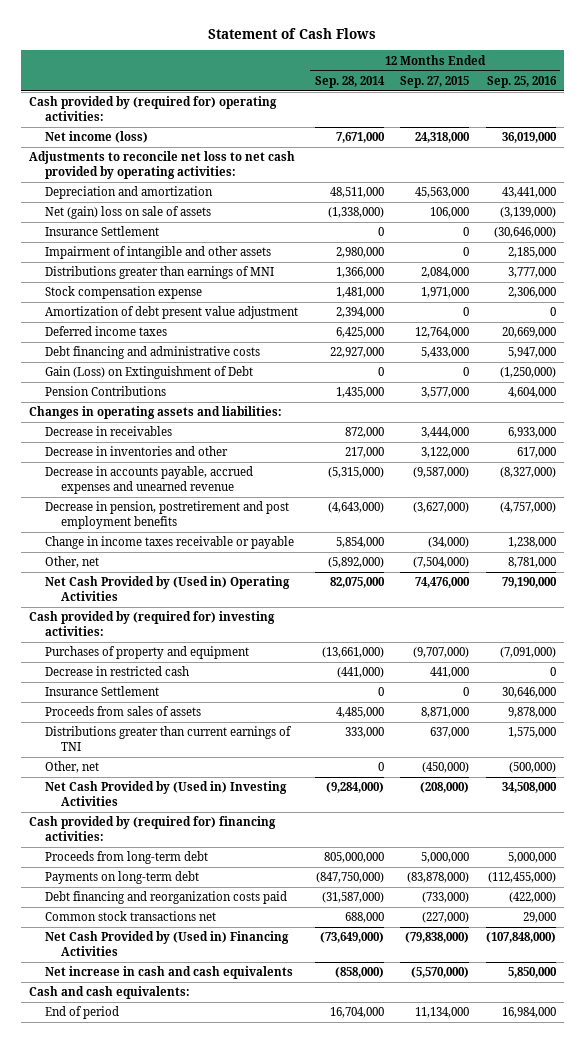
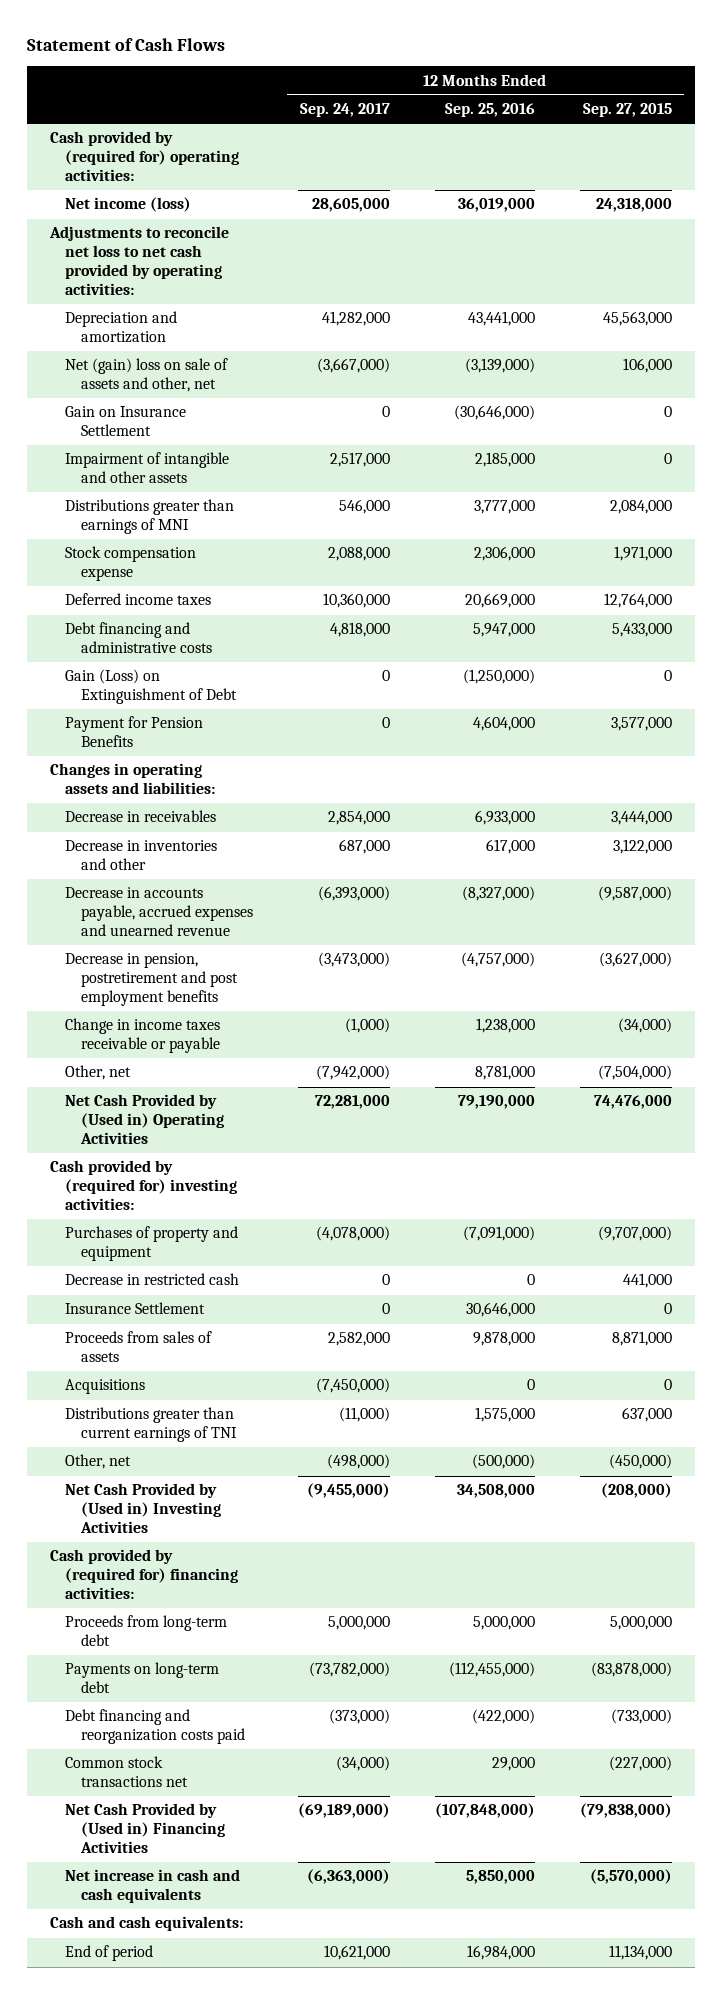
[314,75,385,88] Sep. 28, 2014 -> none
none -> [300,103,391,118] Sep. 24, 2017
[45,206,212,220] Net (gain) loss on sale of assets -> [65,358,229,393] Net (gain) loss on sale of assets and other, net
[45,226,160,237] Insurance Settlement -> [65,406,187,437] Gain on Insurance Settlement
[45,306,299,320] Amortization of debt present value adjustment -> none
[45,386,167,397] Pension Contributions -> [65,716,204,748] Payment for Pension Benefits
none -> [65,1379,146,1395] Acquisitions

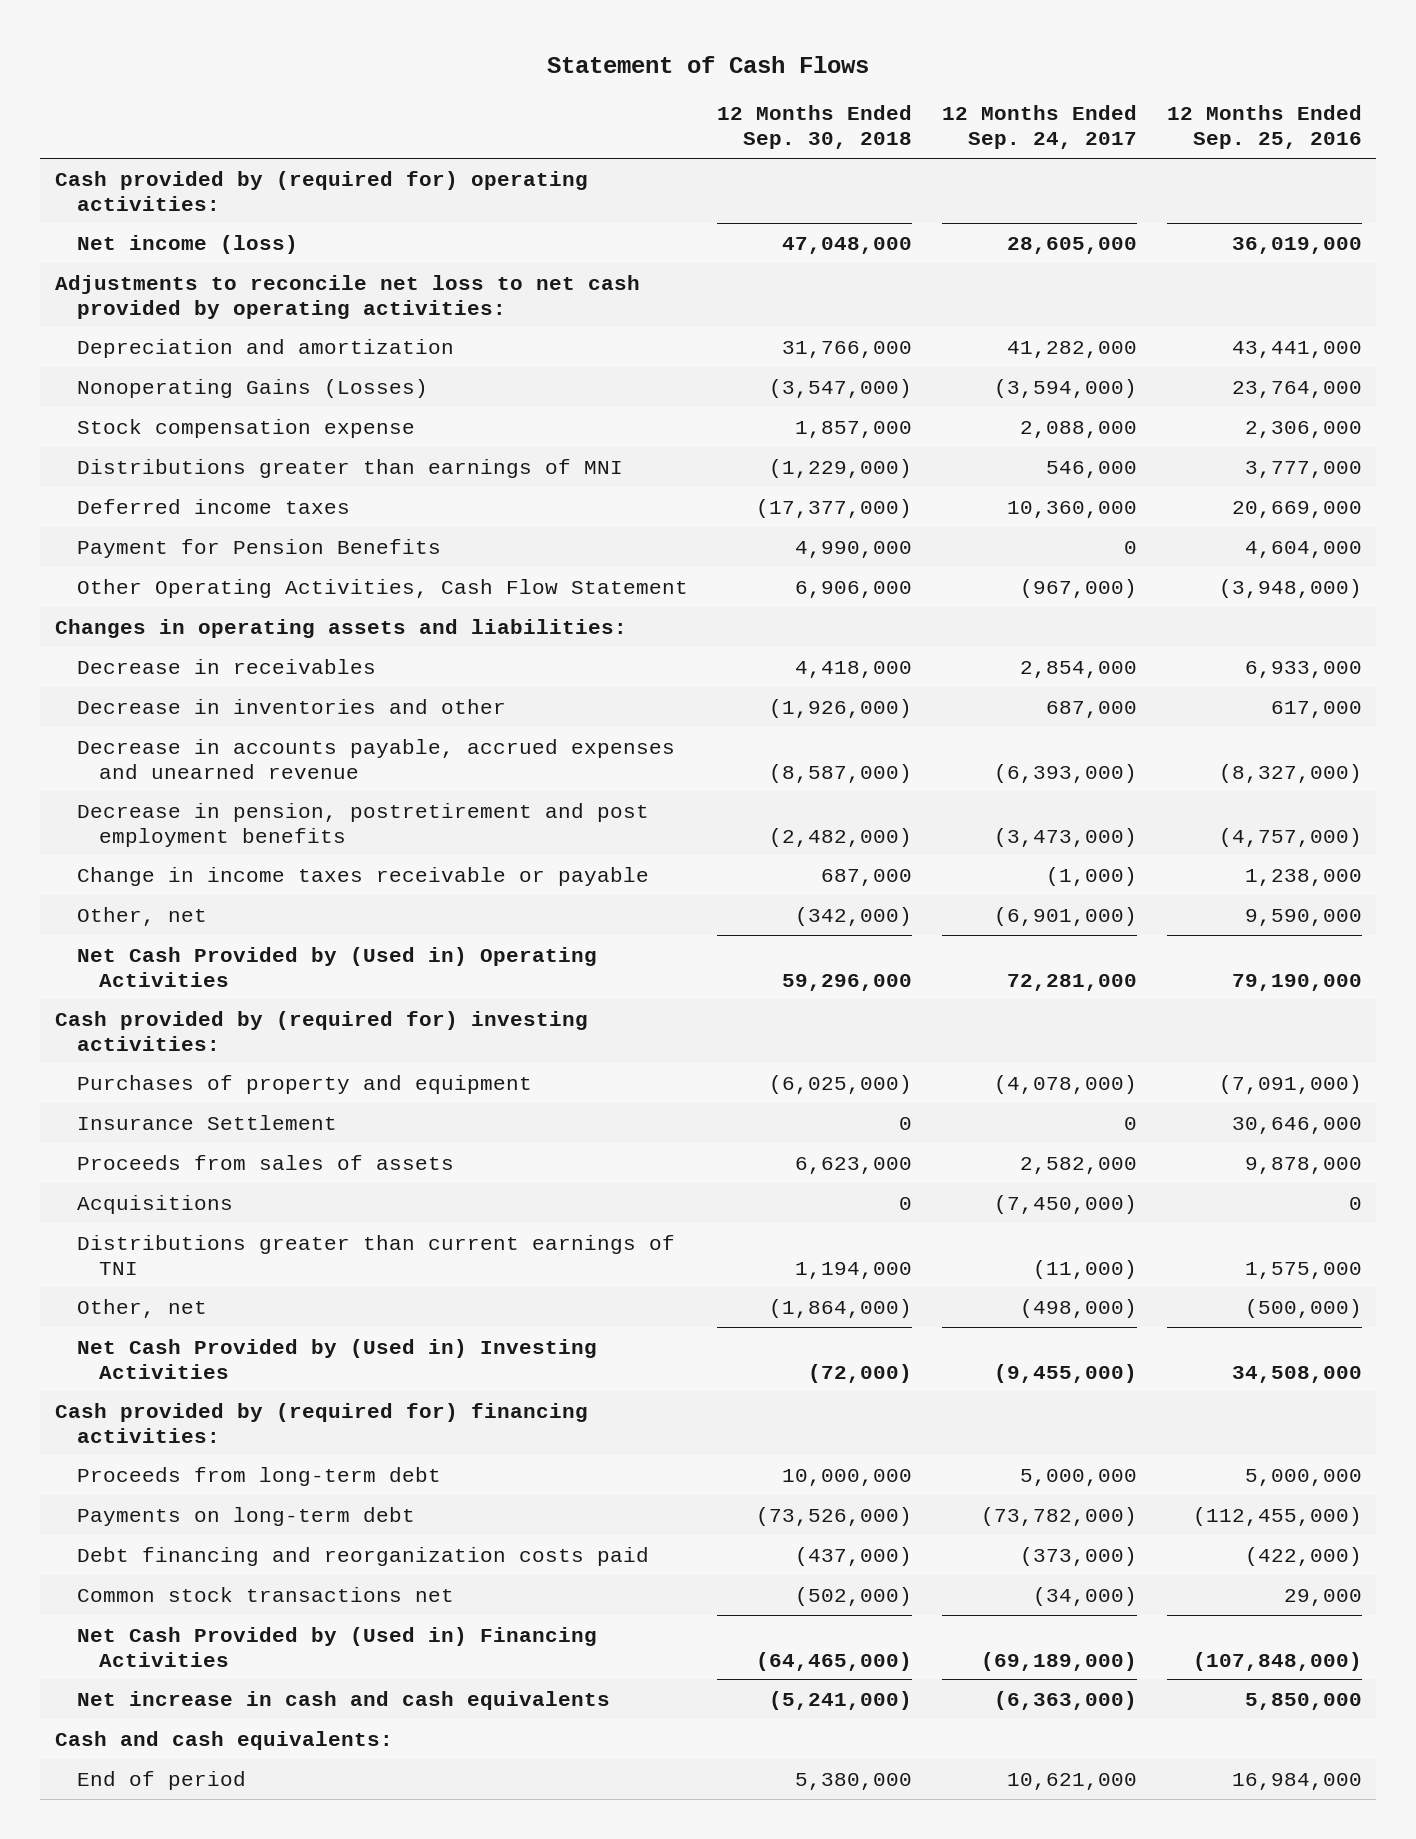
[583,103,673,118] Sep. 27, 2015 -> none
none -> [717,105,913,150] 12 Months Ended Sep. 30, 2018
[65,358,229,393] Net (gain) loss on sale of assets and other, net -> none
[65,406,187,437] Gain on Insurance Settlement -> none
[65,452,230,484] Impairment of intangible and other assets -> none
none -> [76,378,428,398] Nonoperating Gains (Losses)
[65,499,235,535] Distributions greater than earnings of MNI -> [76,458,623,478] Distributions greater than earnings of MNI
[65,622,212,654] Debt financing and administrative costs -> none
[65,669,237,705] Gain (Loss) on Extinguishment of Debt -> none
none -> [76,578,688,598] Other Operating Activities, Cash Flow Statement
[316,1065,391,1081] (7,942,000) -> [993,906,1137,926] (6,901,000)
[475,1065,536,1081] 8,781,000 -> [1244,908,1362,926] 9,590,000
[65,1273,240,1286] Decrease in restricted cash -> none

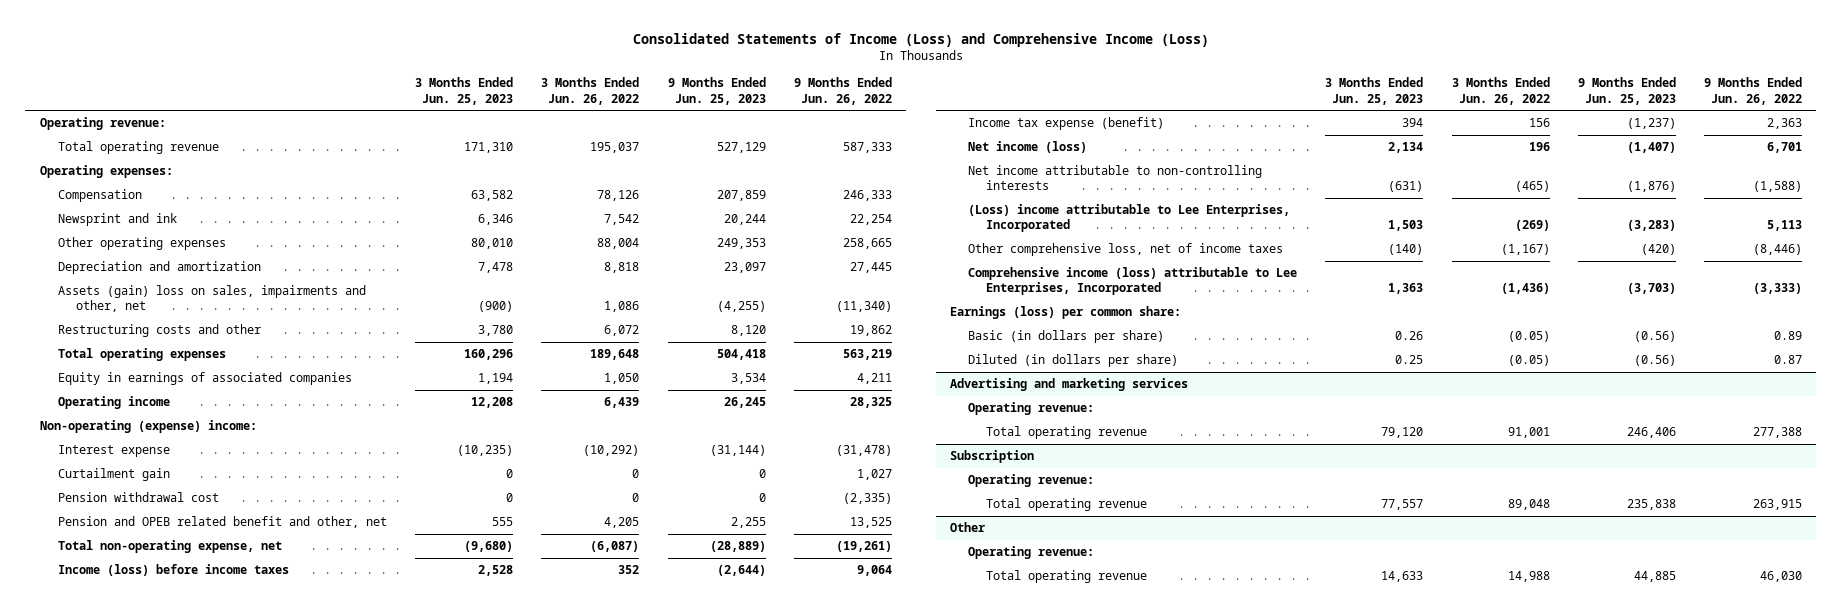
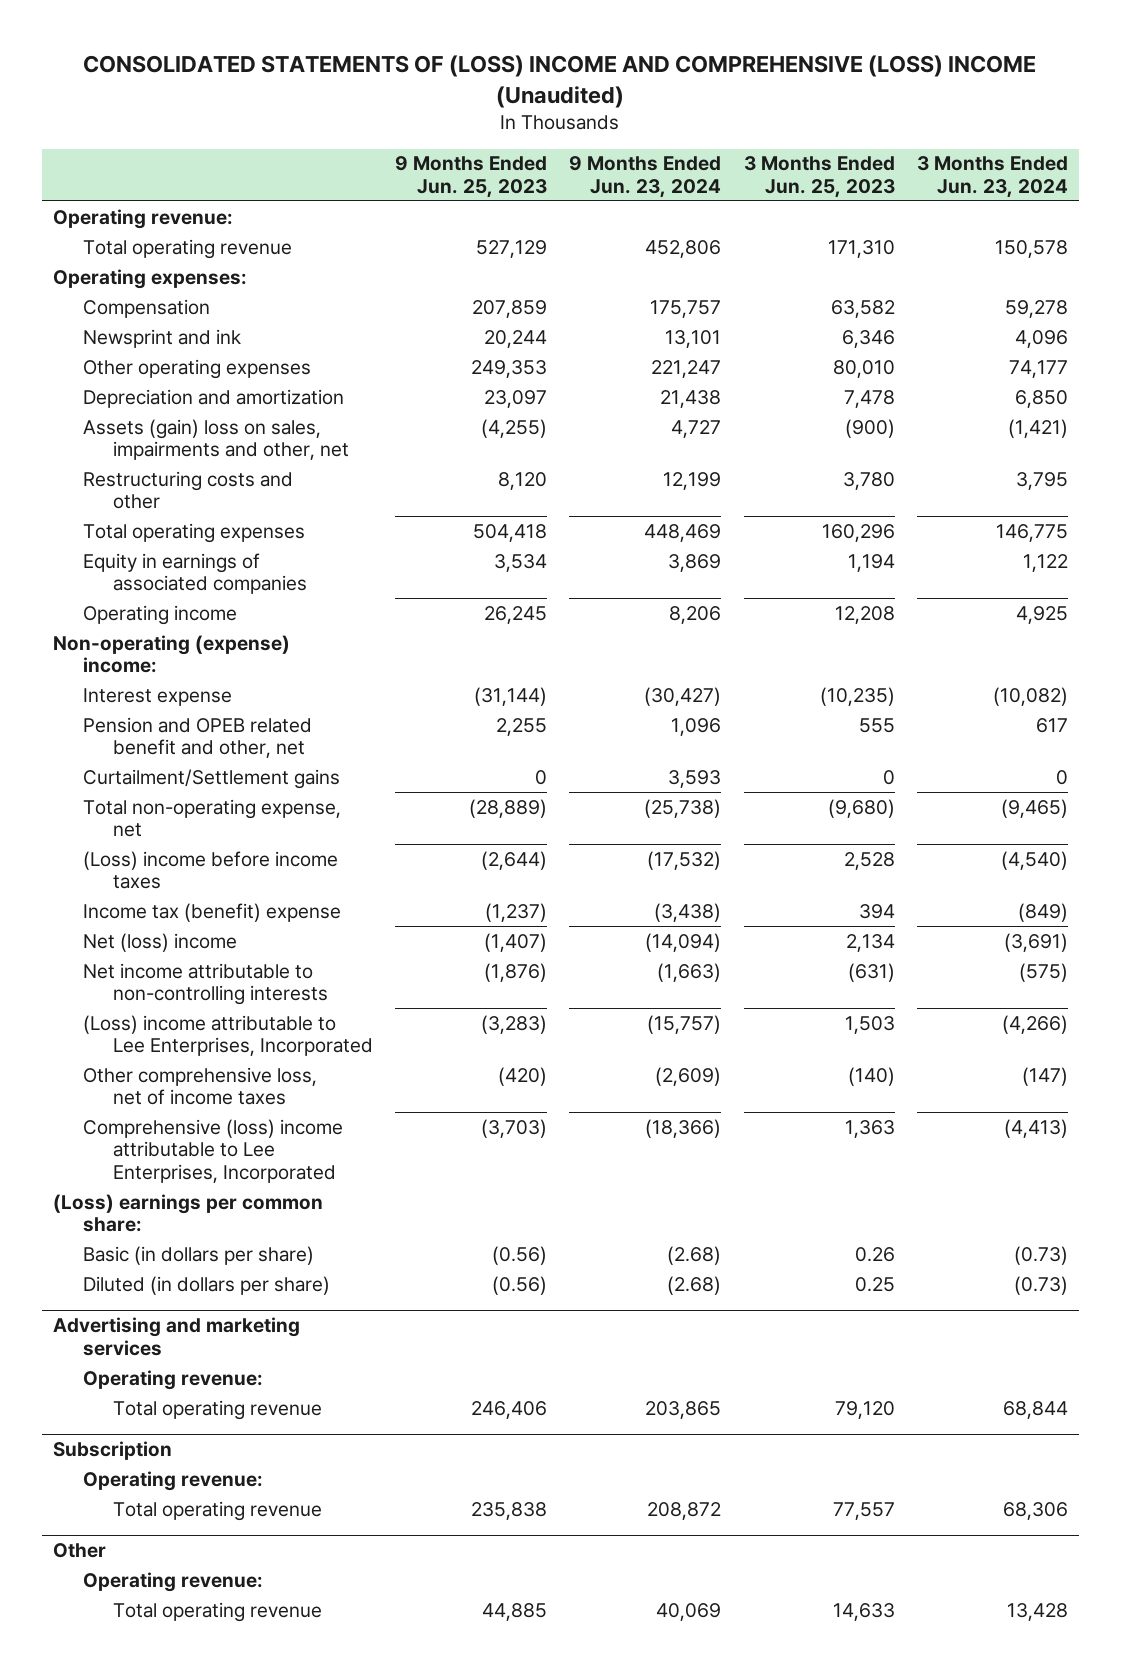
[632,32,1209,47] Consolidated Statements of Income (Loss) and Comprehensive Income (Loss) -> [83,55,1037,108] CONSOLIDATED STATEMENTS OF (LOSS) INCOME AND COMPREHENSIVE (LOSS) INCOME (Unaudited)
[541,77,640,105] 3 Months Ended Jun. 26, 2022 -> none
[794,77,893,105] 9 Months Ended Jun. 26, 2022 -> none
none -> [569,156,722,199] 9 Months Ended Jun. 23, 2024
none -> [916,156,1068,199] 3 Months Ended Jun. 23, 2024
[57,467,170,481] Curtailment gain -> none
[57,491,219,502] Pension withdrawal cost -> none
none -> [83,768,341,789] Curtailment/Settlement gains
[57,563,289,576] Income (loss) before income taxes -> [83,850,339,890] (Loss) income before income taxes
[967,116,1164,130] Income tax expense (benefit) -> [83,902,342,922] Income tax (benefit) expense
[967,140,1087,153] Net income (loss) -> [83,932,238,952] Net (loss) income
[967,266,1297,296] Comprehensive income (loss) attributable to Lee Enterprises, Incorporated -> [83,1118,344,1183] Comprehensive (loss) income attributable to Lee Enterprises, Incorporated
[949,305,1181,319] Earnings (loss) per common share: -> [53,1193,324,1233] (Loss) earnings per common share:

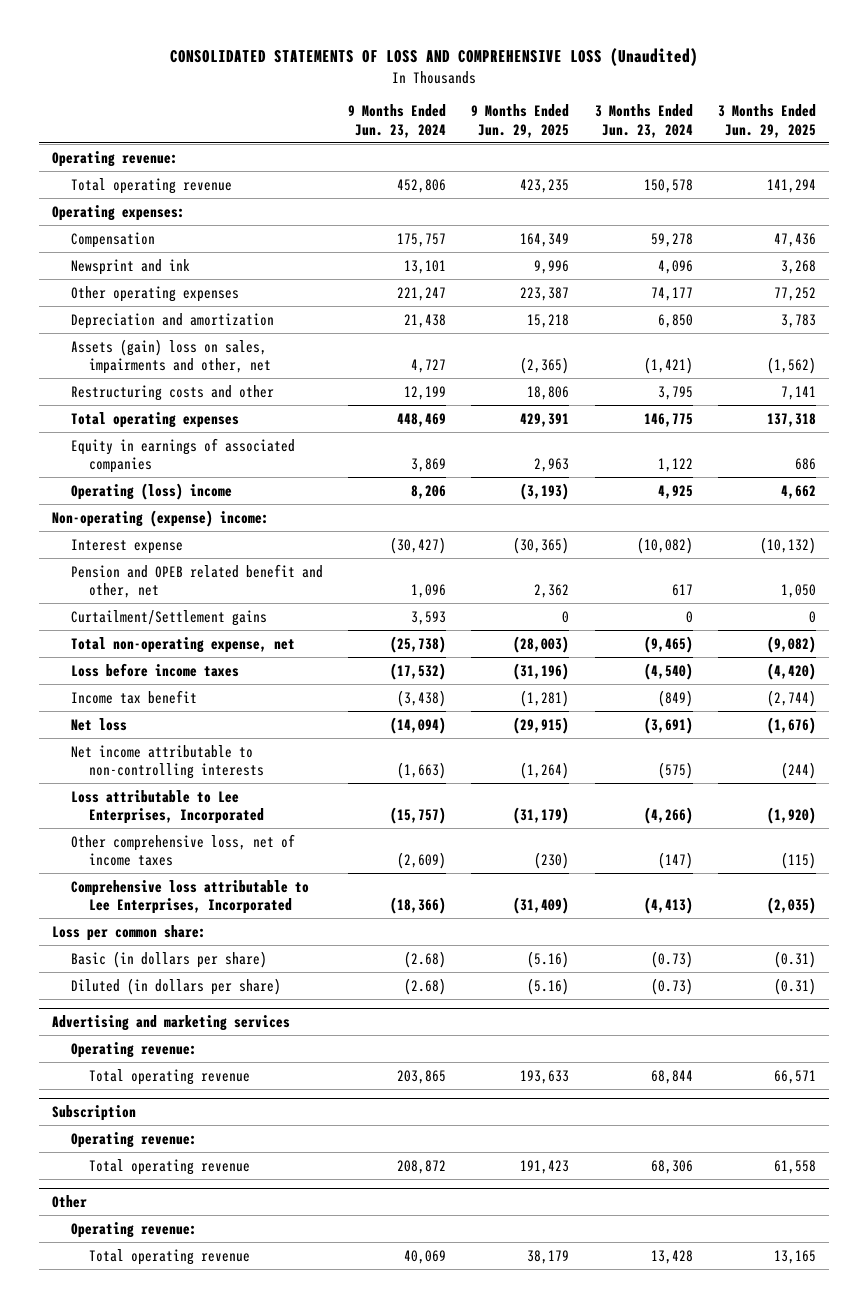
[83,55,1037,108] CONSOLIDATED STATEMENTS OF (LOSS) INCOME AND COMPREHENSIVE (LOSS) INCOME (Unaudited) -> [170,48,699,67] CONSOLIDATED STATEMENTS OF LOSS AND COMPREHENSIVE LOSS (Unaudited)
[395,156,548,199] 9 Months Ended Jun. 25, 2023 -> none
[743,156,895,199] 3 Months Ended Jun. 25, 2023 -> none
none -> [471,104,570,138] 9 Months Ended Jun. 29, 2025
none -> [718,104,817,138] 3 Months Ended Jun. 29, 2025
[83,604,238,625] Operating income -> [70,482,232,500] Operating (loss) income
[83,850,339,890] (Loss) income before income taxes -> [70,662,239,677] Loss before income taxes
[83,902,342,922] Income tax (benefit) expense -> [70,689,197,704] Income tax benefit
[83,932,238,952] Net (loss) income -> [70,717,127,731] Net loss
[83,1014,374,1057] (Loss) income attributable to Lee Enterprises, Incorporated -> [70,789,265,825] Loss attributable to Lee Enterprises, Incorporated
[83,1118,344,1183] Comprehensive (loss) income attributable to Lee Enterprises, Incorporated -> [70,879,309,915] Comprehensive loss attributable to Lee Enterprises, Incorporated
[53,1193,324,1233] (Loss) earnings per common share: -> [52,924,207,941] Loss per common share:

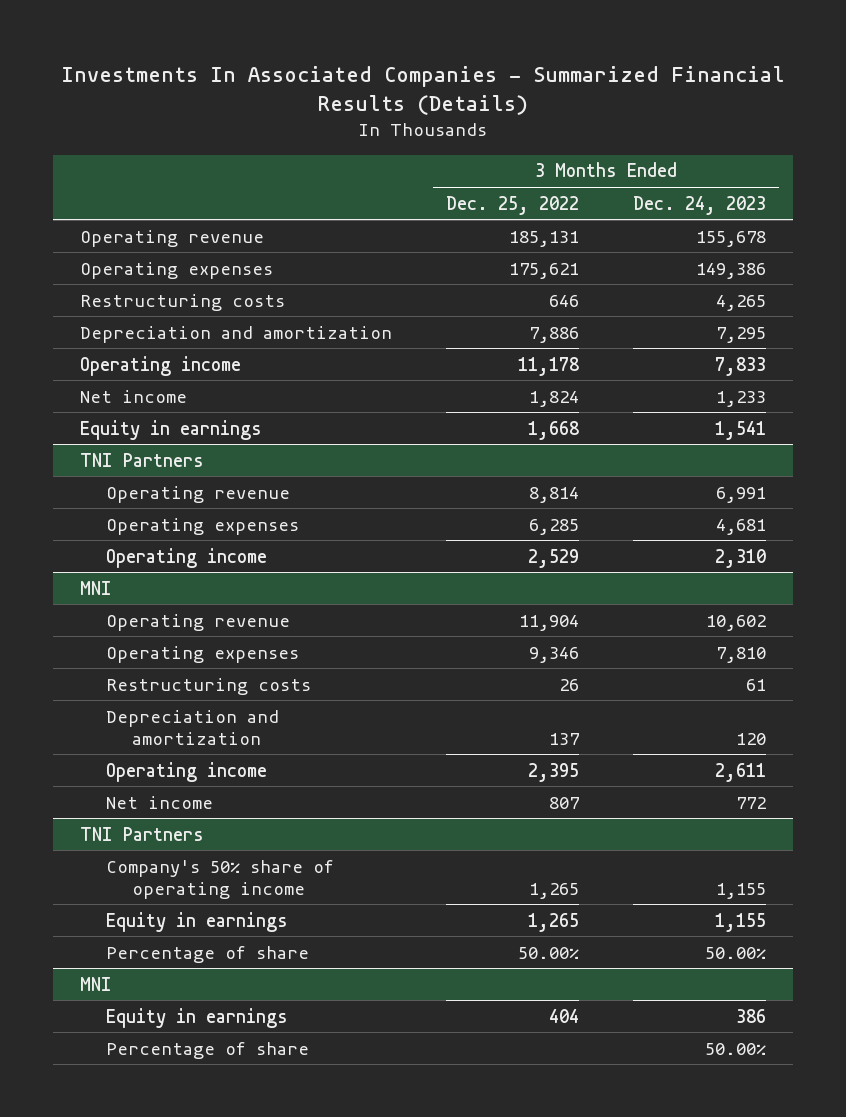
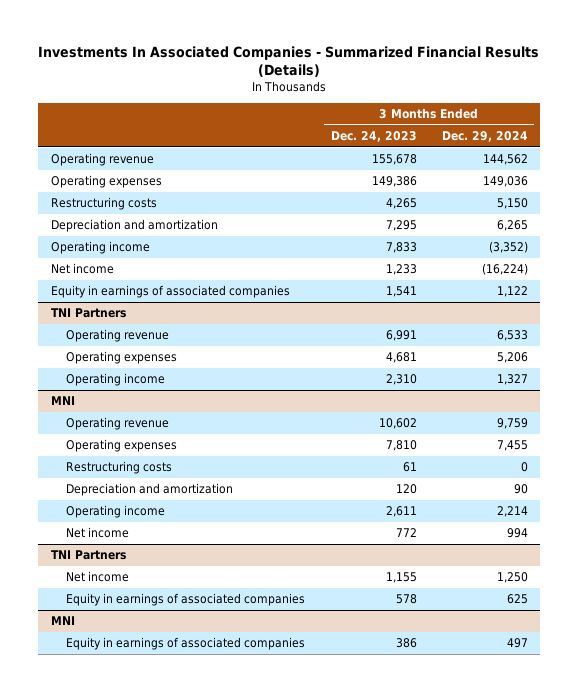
[446,195,580,215] Dec. 25, 2022 -> none
none -> [441,131,528,143] Dec. 29, 2024
[80,419,263,440] Equity in earnings -> [50,285,290,299] Equity in earnings of associated companies
[106,945,310,963] Percentage of share -> none
[106,859,335,899] Company's 50% share of operating income -> [66,571,130,583] Net income
[106,911,289,932] Equity in earnings -> [66,593,306,607] Equity in earnings of associated companies
[715,912,767,932] 1,155 -> [395,594,417,605] 578
[106,1041,310,1059] Percentage of share -> none
[106,1007,289,1028] Equity in earnings -> [66,637,306,651] Equity in earnings of associated companies

